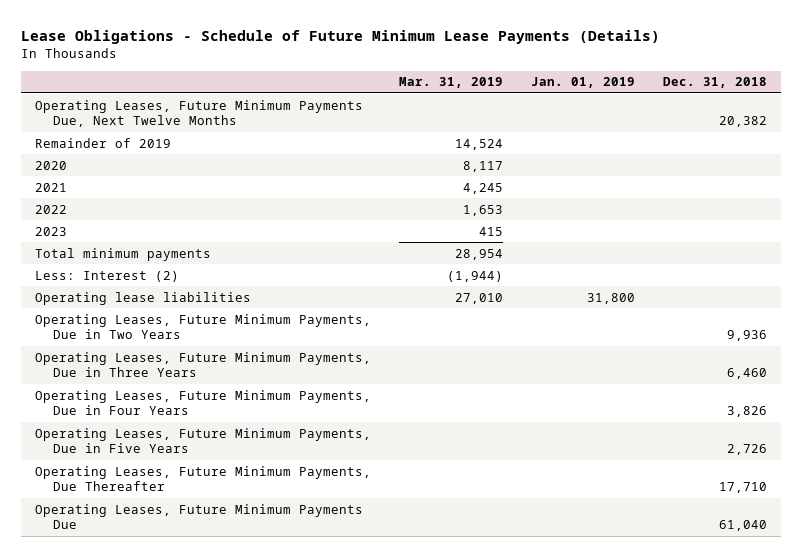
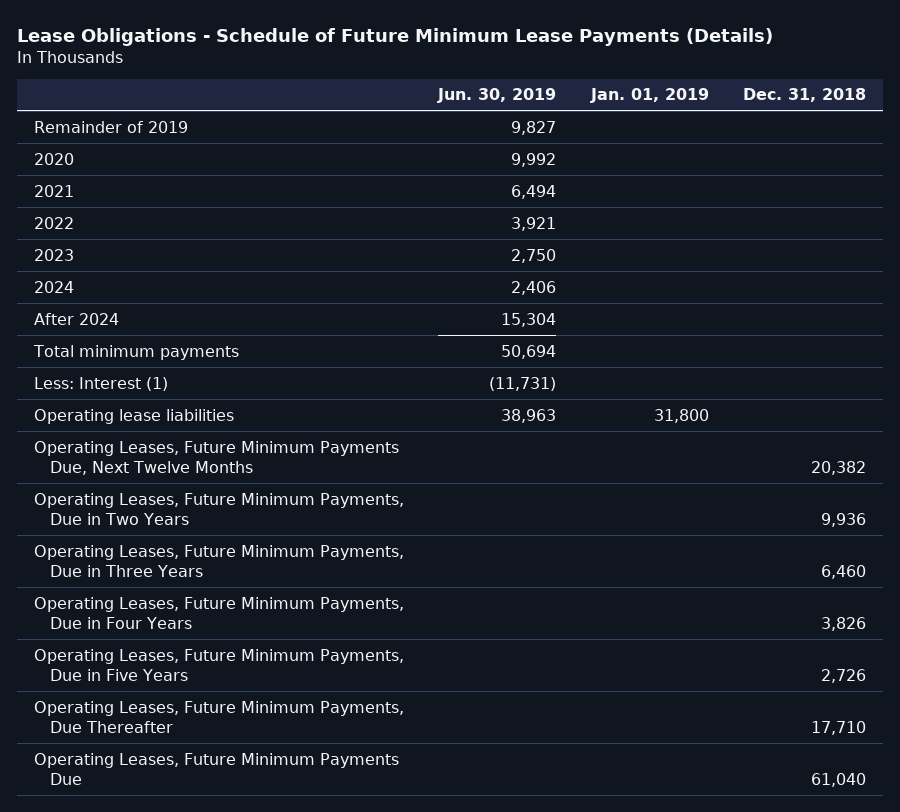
[399,77,504,89] Mar. 31, 2019 -> none
none -> [437,88,557,104] Jun. 30, 2019
none -> [34,280,75,293] 2024
none -> [34,312,120,325] After 2024
[35,270,180,282] Less: Interest (2) -> [34,376,169,391] Less: Interest (1)
[35,99,364,128] Operating Leases, Future Minimum Payments Due, Next Twelve Months -> [34,440,400,476] Operating Leases, Future Minimum Payments Due, Next Twelve Months

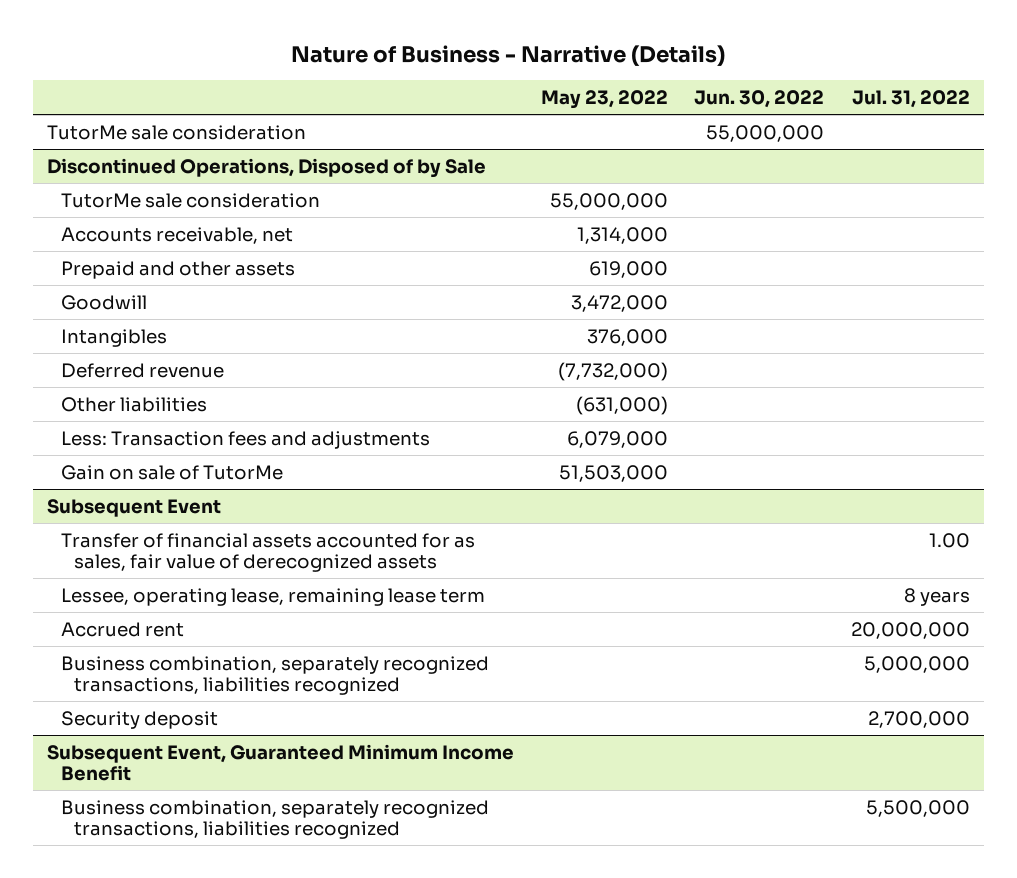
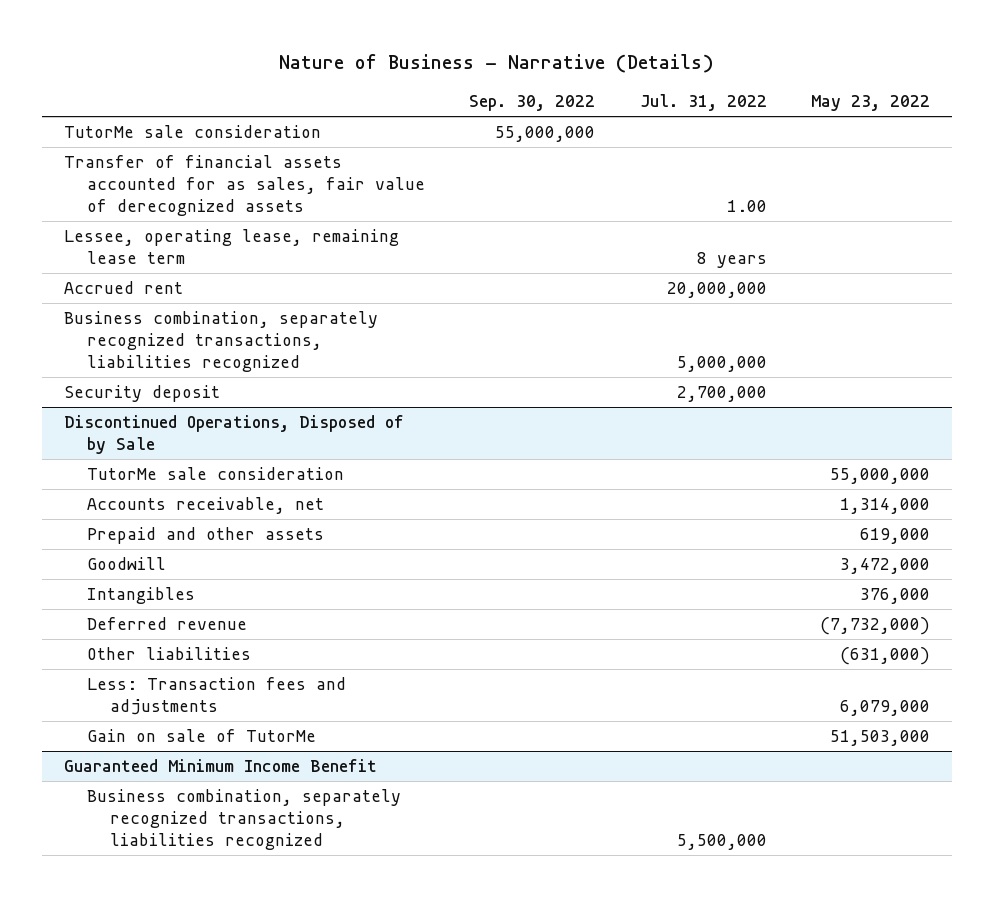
[694,90,825,109] Jun. 30, 2022 -> none
none -> [469,95,596,112] Sep. 30, 2022
none -> [64,155,425,216] Transfer of financial assets accounted for as sales, fair value of derecognized assets
none -> [64,229,400,264] Lessee, operating lease, remaining lease term
none -> [64,281,184,295] Accrued rent
none -> [64,311,379,372] Business combination, separately recognized transactions, liabilities recognized
none -> [64,385,221,403] Security deposit
[46,498,221,517] Subsequent Event -> none
[60,532,475,573] Transfer of financial assets accounted for as sales, fair value of derecognized assets -> none
[60,587,485,606] Lessee, operating lease, remaining lease term -> none
[60,621,184,637] Accrued rent -> none
[60,655,489,696] Business combination, separately recognized transactions, liabilities recognized -> none
[60,710,218,729] Security deposit -> none
[46,743,514,782] Subsequent Event, Guaranteed Minimum Income Benefit -> [64,759,378,773] Guaranteed Minimum Income Benefit

